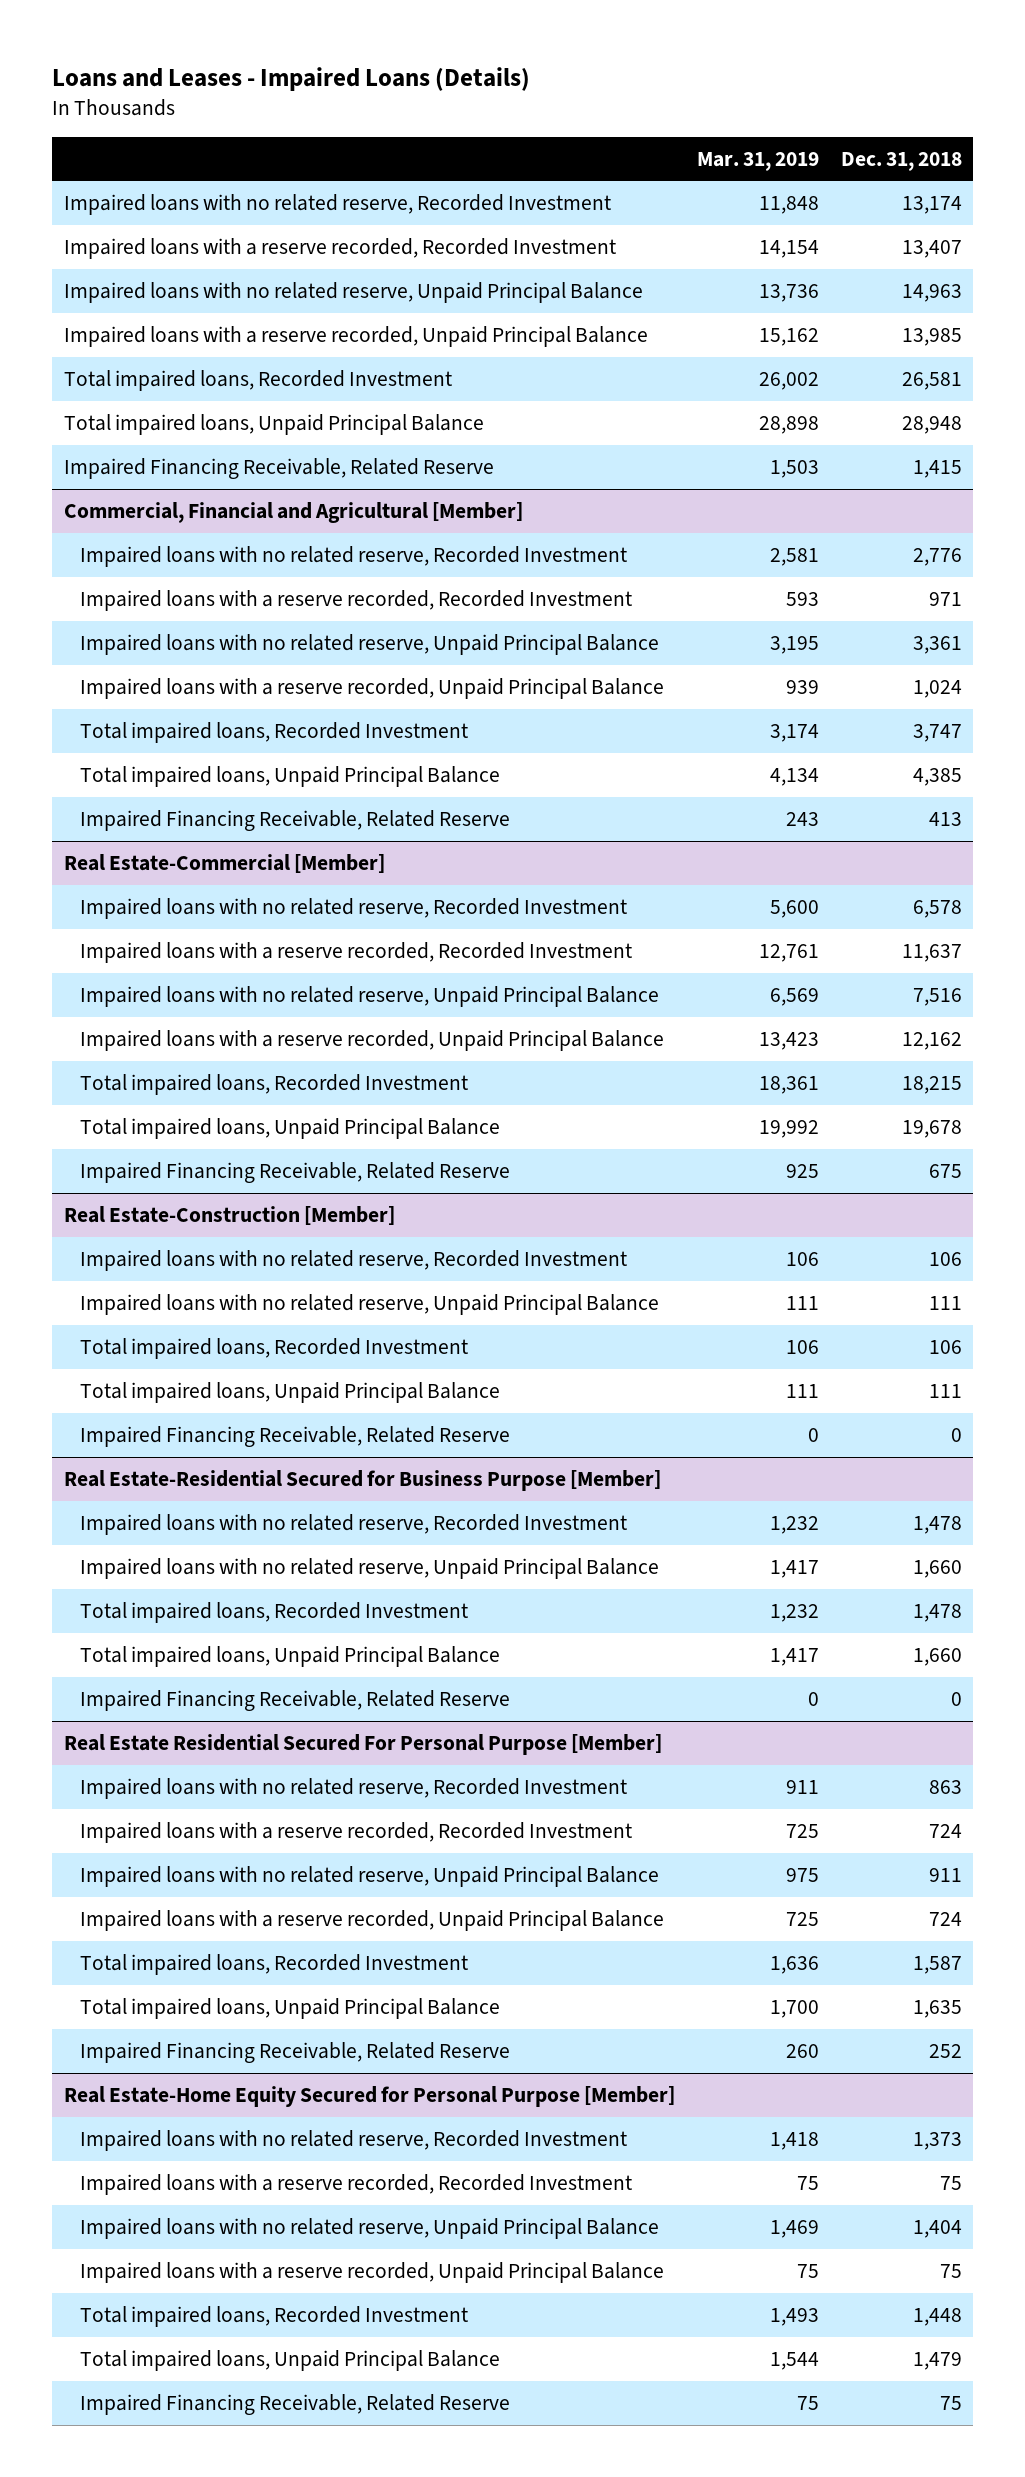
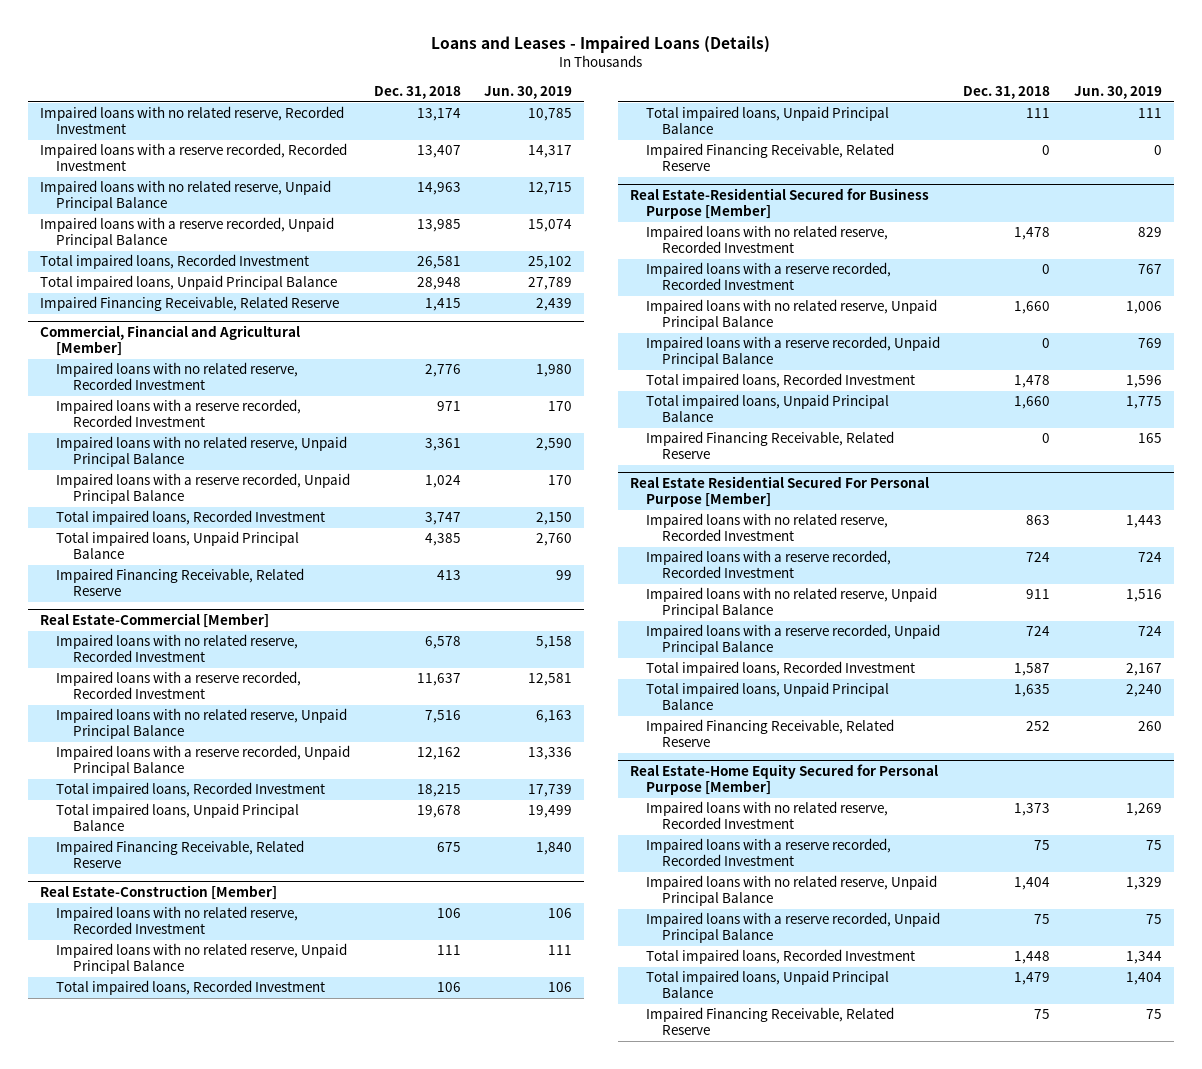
[696,151,819,171] Mar. 31, 2019 -> none
none -> [484,86,573,100] Jun. 30, 2019
none -> [645,262,891,291] Impaired loans with a reserve recorded, Recorded Investment
none -> [645,336,940,368] Impaired loans with a reserve recorded, Unpaid Principal Balance

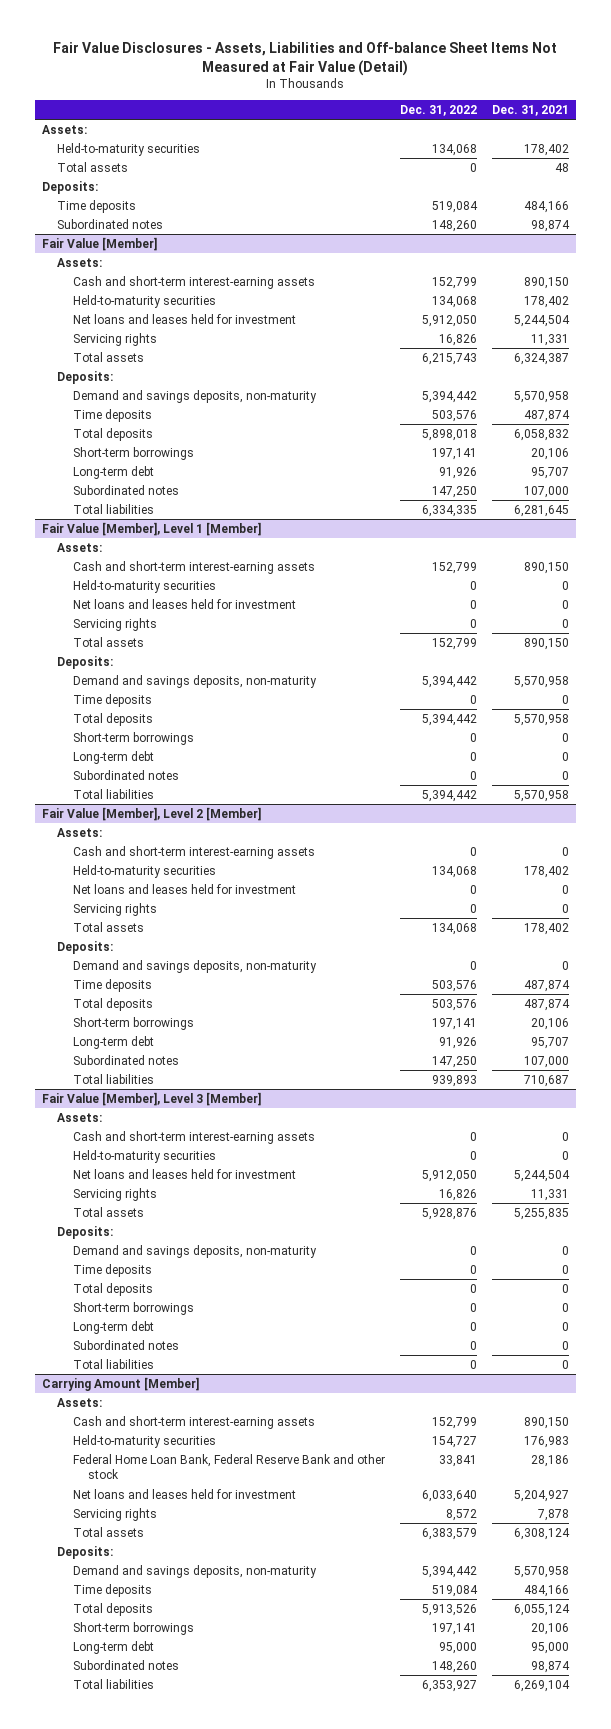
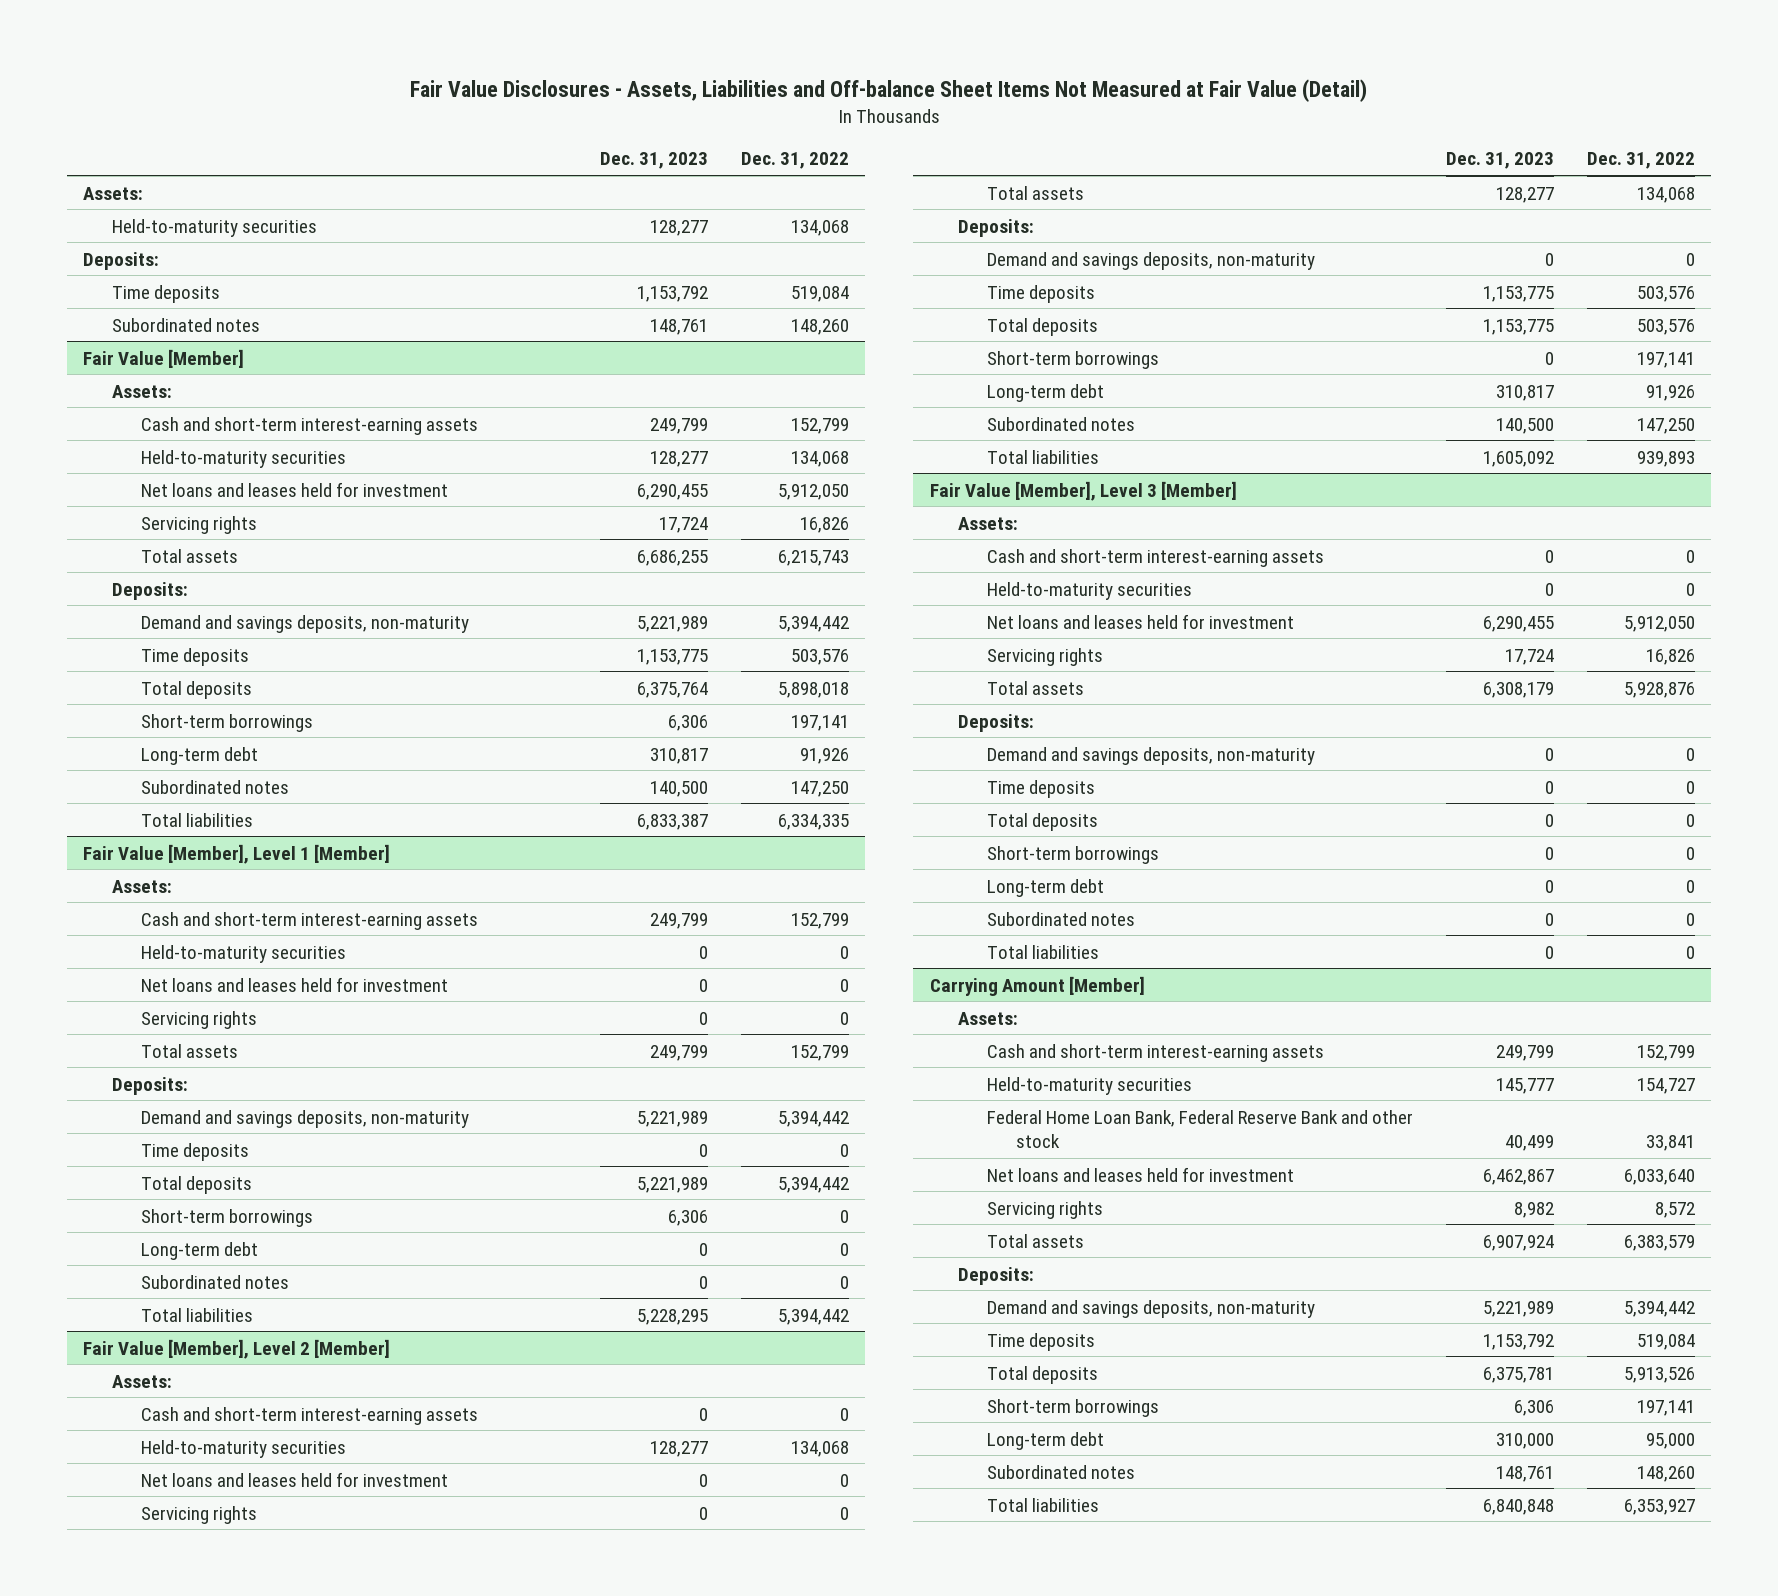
[491,105,569,117] Dec. 31, 2021 -> none
none -> [600,152,709,170] Dec. 31, 2023
[57,161,129,172] Total assets -> none

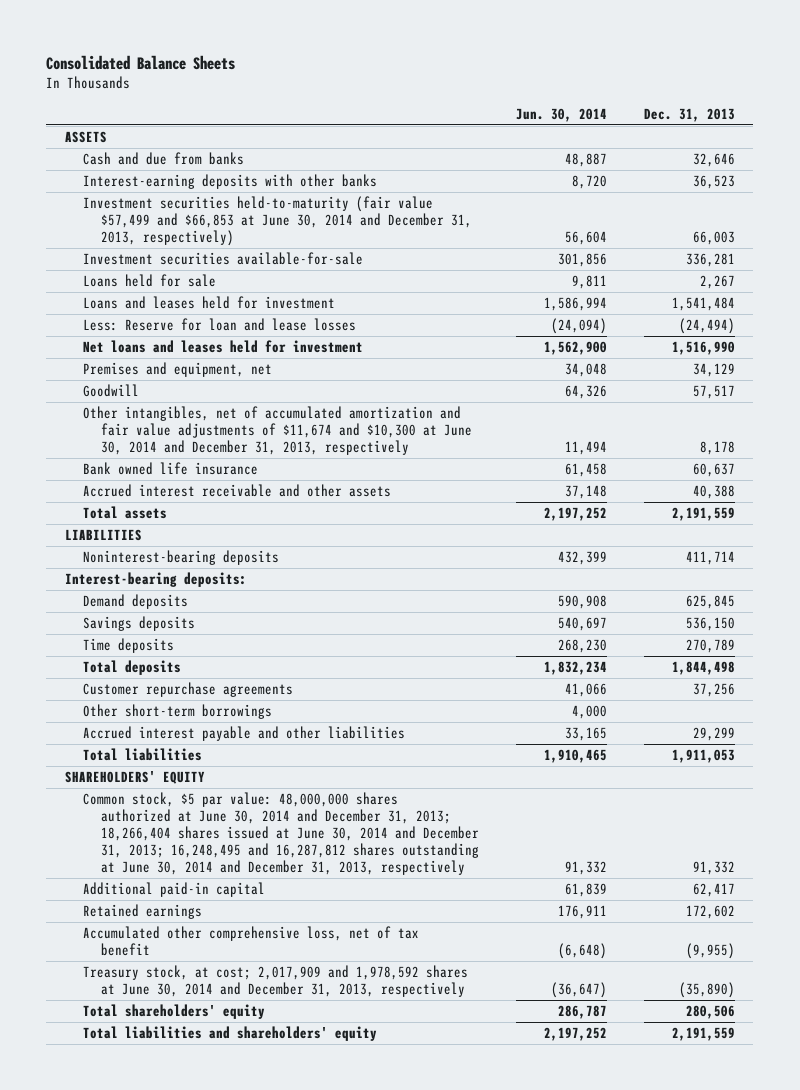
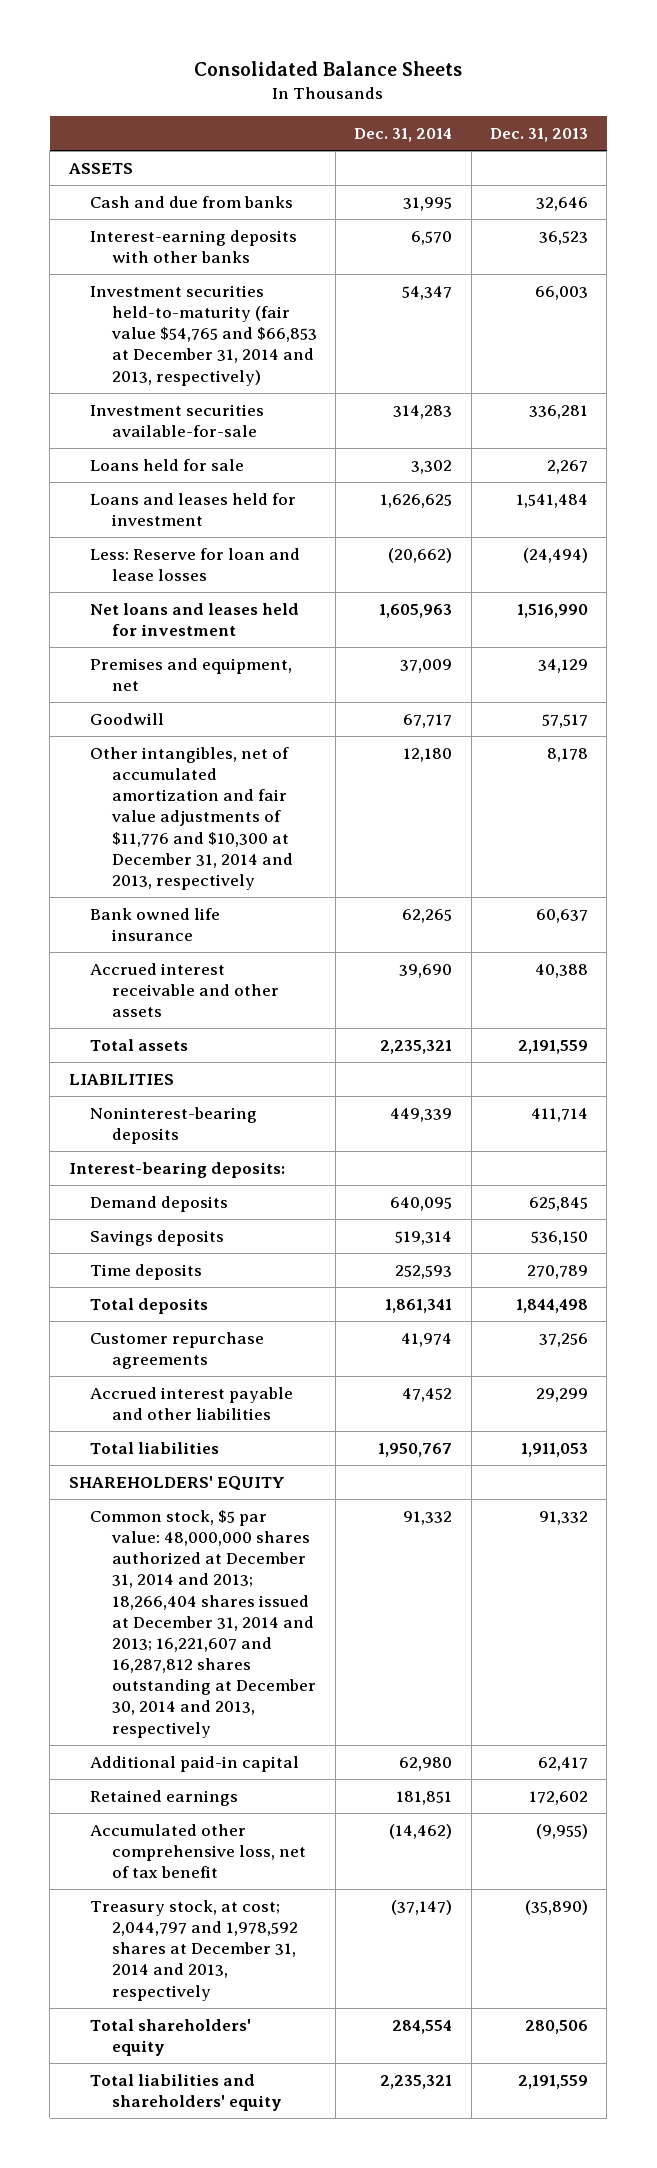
[516,107,608,122] Jun. 30, 2014 -> none
none -> [354,128,453,143] Dec. 31, 2014
[82,196,473,247] Investment securities held-to-maturity (fair value $57,499 and $66,853 at June 30, 2014 and December 31, 2013, respectively) -> [90,284,317,386] Investment securities held-to-maturity (fair value $54,765 and $66,853 at December 31, 2014 and 2013, respectively)
[82,406,473,456] Other intangibles, net of accumulated amortization and fair value adjustments of $11,674 and $10,300 at June 30, 2014 and December 31, 2013, respectively -> [90,746,293,890] Other intangibles, net of accumulated amortization and fair value adjustments of $11,776 and $10,300 at December 31, 2014 and 2013, respectively
[82,704,272,720] Other short-term borrowings -> none
[82,792,480,876] Common stock, $5 par value: 48,000,000 shares authorized at June 30, 2014 and December 31, 2013; 18,266,404 shares issued at June 30, 2014 and December 31, 2013; 16,248,495 and 16,287,812 shares outstanding at June 30, 2014 and December 31, 2013, respectively -> [90,1509,316,1738] Common stock, $5 par value: 48,000,000 shares authorized at December 31, 2014 and 2013; 18,266,404 shares issued at December 31, 2014 and 2013; 16,221,607 and 16,287,812 shares outstanding at December 30, 2014 and 2013, respectively
[82,965,468,998] Treasury stock, at cost; 2,017,909 and 1,978,592 shares at June 30, 2014 and December 31, 2013, respectively -> [90,1899,298,2001] Treasury stock, at cost; 2,044,797 and 1,978,592 shares at December 31, 2014 and 2013, respectively

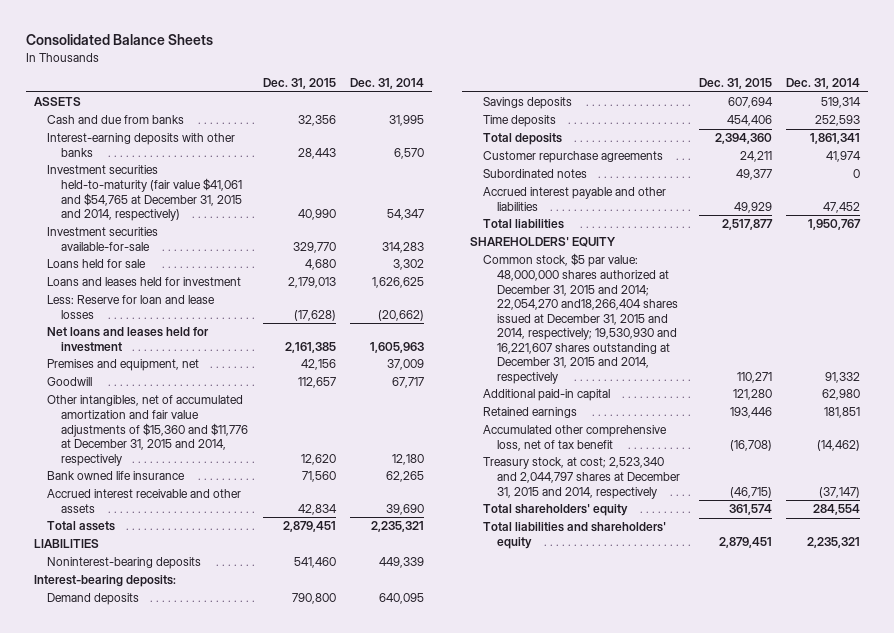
[489,128,588,143] Dec. 31, 2013 -> none
none -> [262,78,336,90] Dec. 31, 2015
[90,284,317,386] Investment securities held-to-maturity (fair value $54,765 and $66,853 at December 31, 2014 and 2013, respectively) -> [47,165,242,222] Investment securities held-to-maturity (fair value $41,061 and $54,765 at December 31, 2015 and 2014, respectively)
[90,746,293,890] Other intangibles, net of accumulated amortization and fair value adjustments of $11,776 and $10,300 at December 31, 2014 and 2013, respectively -> [47,395,248,466] Other intangibles, net of accumulated amortization and fair value adjustments of $15,360 and $11,776 at December 31, 2015 and 2014, respectively
none -> [483,169,588,179] Subordinated notes
[90,1509,316,1738] Common stock, $5 par value: 48,000,000 shares authorized at December 31, 2014 and 2013; 18,266,404 shares issued at December 31, 2014 and 2013; 16,221,607 and 16,287,812 shares outstanding at December 30, 2014 and 2013, respectively -> [483,253,678,384] Common stock, $5 par value: 48,000,000 shares authorized at December 31, 2015 and 2014; 22,054,270 and18,266,404 shares issued at December 31, 2015 and 2014, respectively; 19,530,930 and 16,221,607 shares outstanding at December 31, 2015 and 2014, respectively
[90,1899,298,2001] Treasury stock, at cost; 2,044,797 and 1,978,592 shares at December 31, 2014 and 2013, respectively -> [483,457,680,499] Treasury stock, at cost; 2,523,340 and 2,044,797 shares at December 31, 2015 and 2014, respectively

